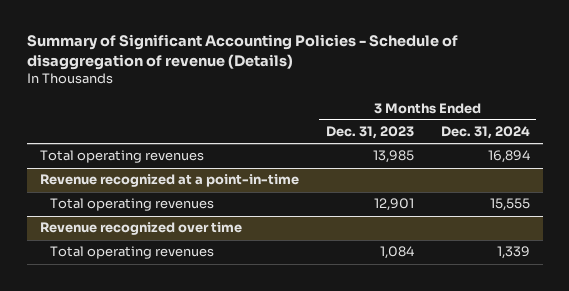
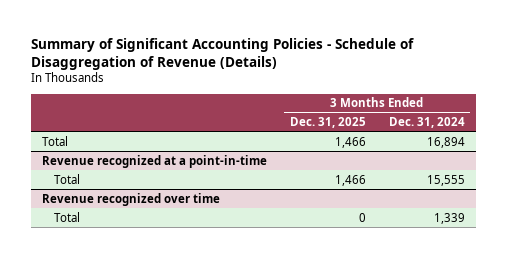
[26,34,458,71] Summary of Significant Accounting Policies - Schedule of disaggregation of revenue (Details) -> [30,37,414,70] Summary of Significant Accounting Policies - Schedule of Disaggregation of Revenue (Details)
[325,126,414,140] Dec. 31, 2023 -> none
none -> [289,117,366,129] Dec. 31, 2025
[39,150,204,164] Total operating revenues -> [41,135,68,146] Total
[50,198,215,212] Total operating revenues -> [53,173,80,184] Total
[50,246,215,260] Total operating revenues -> [53,211,80,222] Total

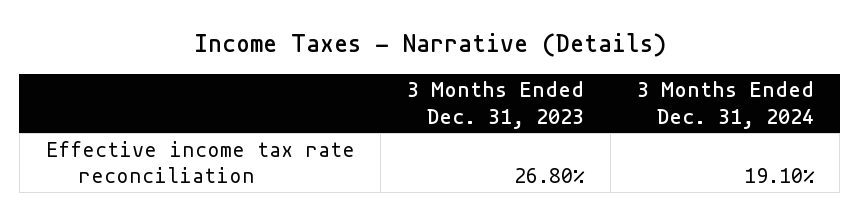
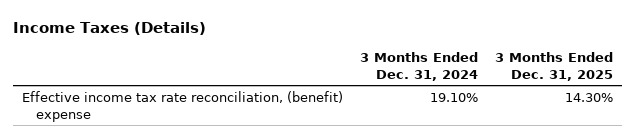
[193,33,666,58] Income Taxes - Narrative (Details) -> [12,22,206,36] Income Taxes (Details)
[407,81,585,129] 3 Months Ended Dec. 31, 2023 -> none
none -> [495,52,614,81] 3 Months Ended Dec. 31, 2025
[45,140,355,183] Effective income tax rate reconciliation -> [21,90,343,122] Effective income tax rate reconciliation, (benefit) expense

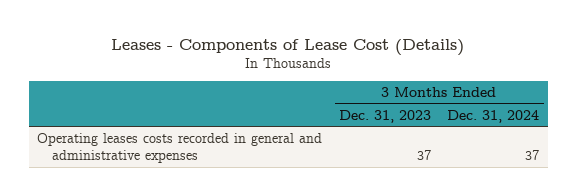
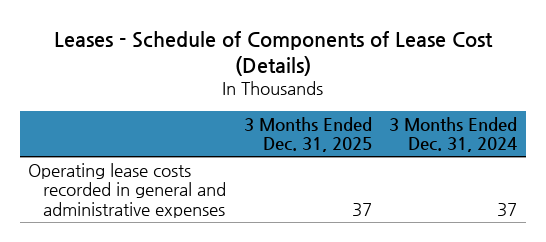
[111,38,465,56] Leases - Components of Lease Cost (Details) -> [53,30,493,76] Leases - Schedule of Components of Lease Cost (Details)
[338,109,431,123] Dec. 31, 2023 -> none
none -> [243,116,372,153] 3 Months Ended Dec. 31, 2025
[37,132,323,164] Operating leases costs recorded in general and administrative expenses -> [28,162,227,219] Operating lease costs recorded in general and administrative expenses

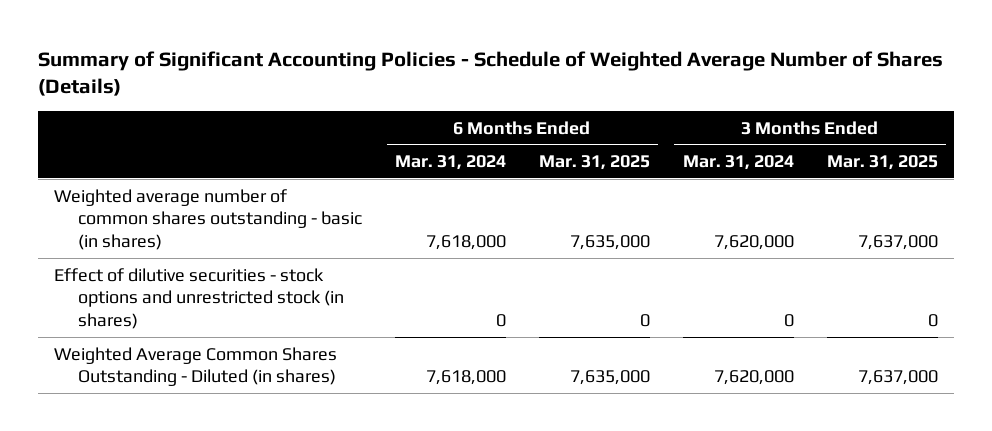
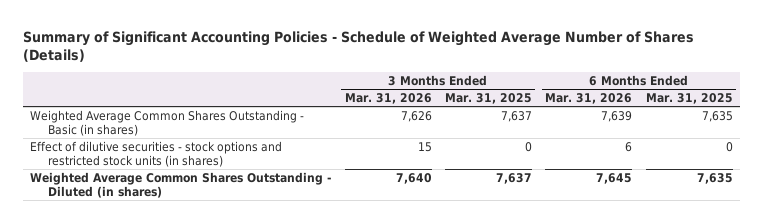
[394,154,506,170] Mar. 31, 2024 -> none
[682,154,794,170] Mar. 31, 2024 -> none
none -> [344,92,432,104] Mar. 31, 2026
none -> [545,92,633,104] Mar. 31, 2026
[54,188,362,250] Weighted average number of common shares outstanding - basic (in shares) -> [30,109,305,136] Weighted Average Common Shares Outstanding - Basic (in shares)
[569,234,650,250] 7,635,000 -> [701,110,733,122] 7,635
[857,234,938,250] 7,637,000 -> [500,110,532,122] 7,637
[54,267,344,329] Effect of dilutive securities - stock options and unrestricted stock (in shares) -> [30,140,283,167] Effect of dilutive securities - stock options and restricted stock units (in shares)
[569,370,650,386] 7,635,000 -> [696,172,733,184] 7,635
[857,370,938,386] 7,637,000 -> [495,172,532,184] 7,637

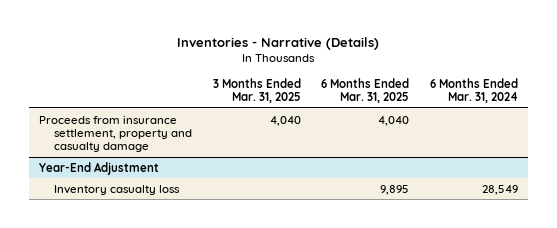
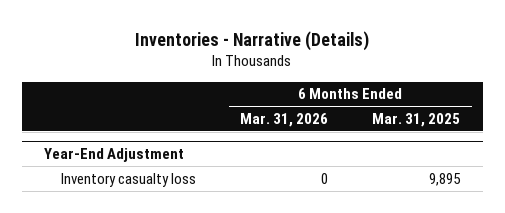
[212,77,301,104] 3 Months Ended Mar. 31, 2025 -> none
[429,77,518,104] 6 Months Ended Mar. 31, 2024 -> none
none -> [240,112,329,127] Mar. 31, 2026
[39,115,193,153] Proceeds from insurance settlement, property and casualty damage -> none

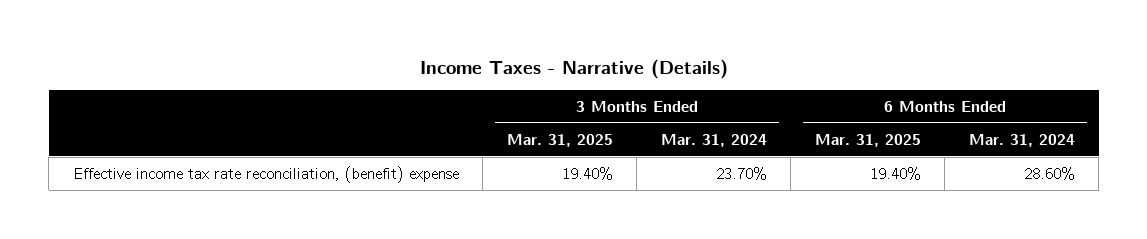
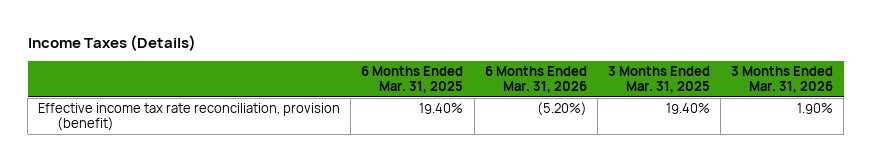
[419,58,728,79] Income Taxes - Narrative (Details) -> [27,34,196,51] Income Taxes (Details)
[660,133,767,147] Mar. 31, 2024 -> none
[968,133,1075,147] Mar. 31, 2024 -> none
none -> [484,65,587,94] 6 Months Ended Mar. 31, 2026
none -> [731,65,834,94] 3 Months Ended Mar. 31, 2026
[72,165,459,183] Effective income tax rate reconciliation, (benefit) expense -> [38,103,341,132] Effective income tax rate reconciliation, provision (benefit)

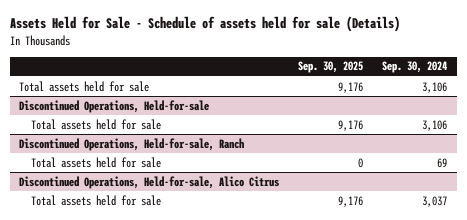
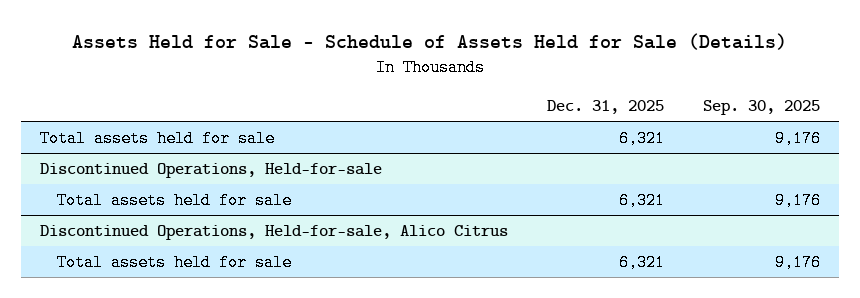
[9,16,400,33] Assets Held for Sale - Schedule of assets held for sale (Details) -> [71,33,787,51] Assets Held for Sale - Schedule of Assets Held for Sale (Details)
[382,61,448,74] Sep. 30, 2024 -> none
none -> [546,100,664,115] Dec. 31, 2025
[19,137,245,151] Discontinued Operations, Held-for-sale, Ranch -> none
[30,156,161,168] Total assets held for sale -> none

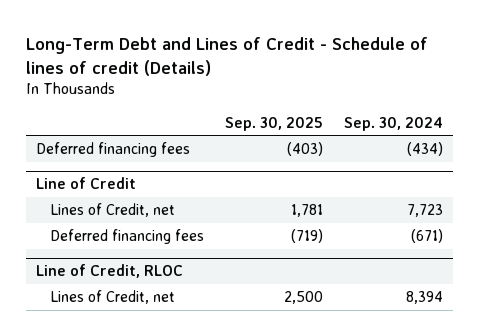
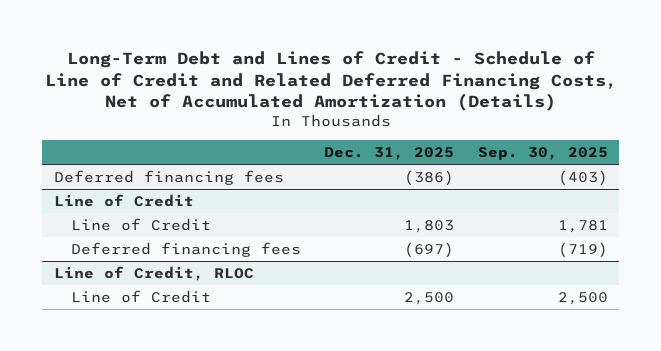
[26,36,429,76] Long-Term Debt and Lines of Credit - Schedule of lines of credit (Details) -> [44,50,617,112] Long-Term Debt and Lines of Credit - Schedule of Line of Credit and Related Deferred Financing Costs, Net of Accumulated Amortization (Details)
[343,116,443,131] Sep. 30, 2024 -> none
none -> [324,146,455,160] Dec. 31, 2025
[50,203,176,218] Lines of Credit, net -> [71,217,212,231] Line of Credit
[50,290,176,305] Lines of Credit, net -> [71,289,212,303] Line of Credit

